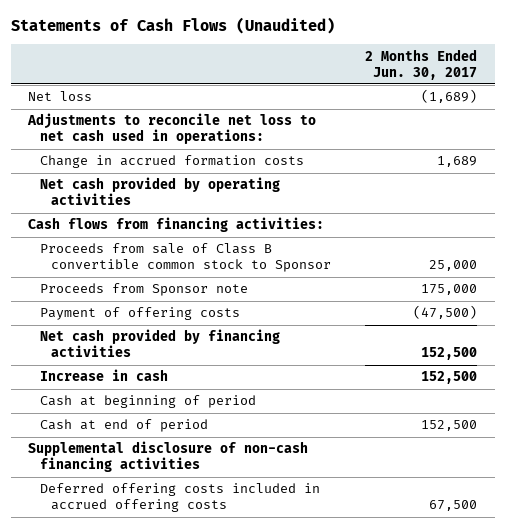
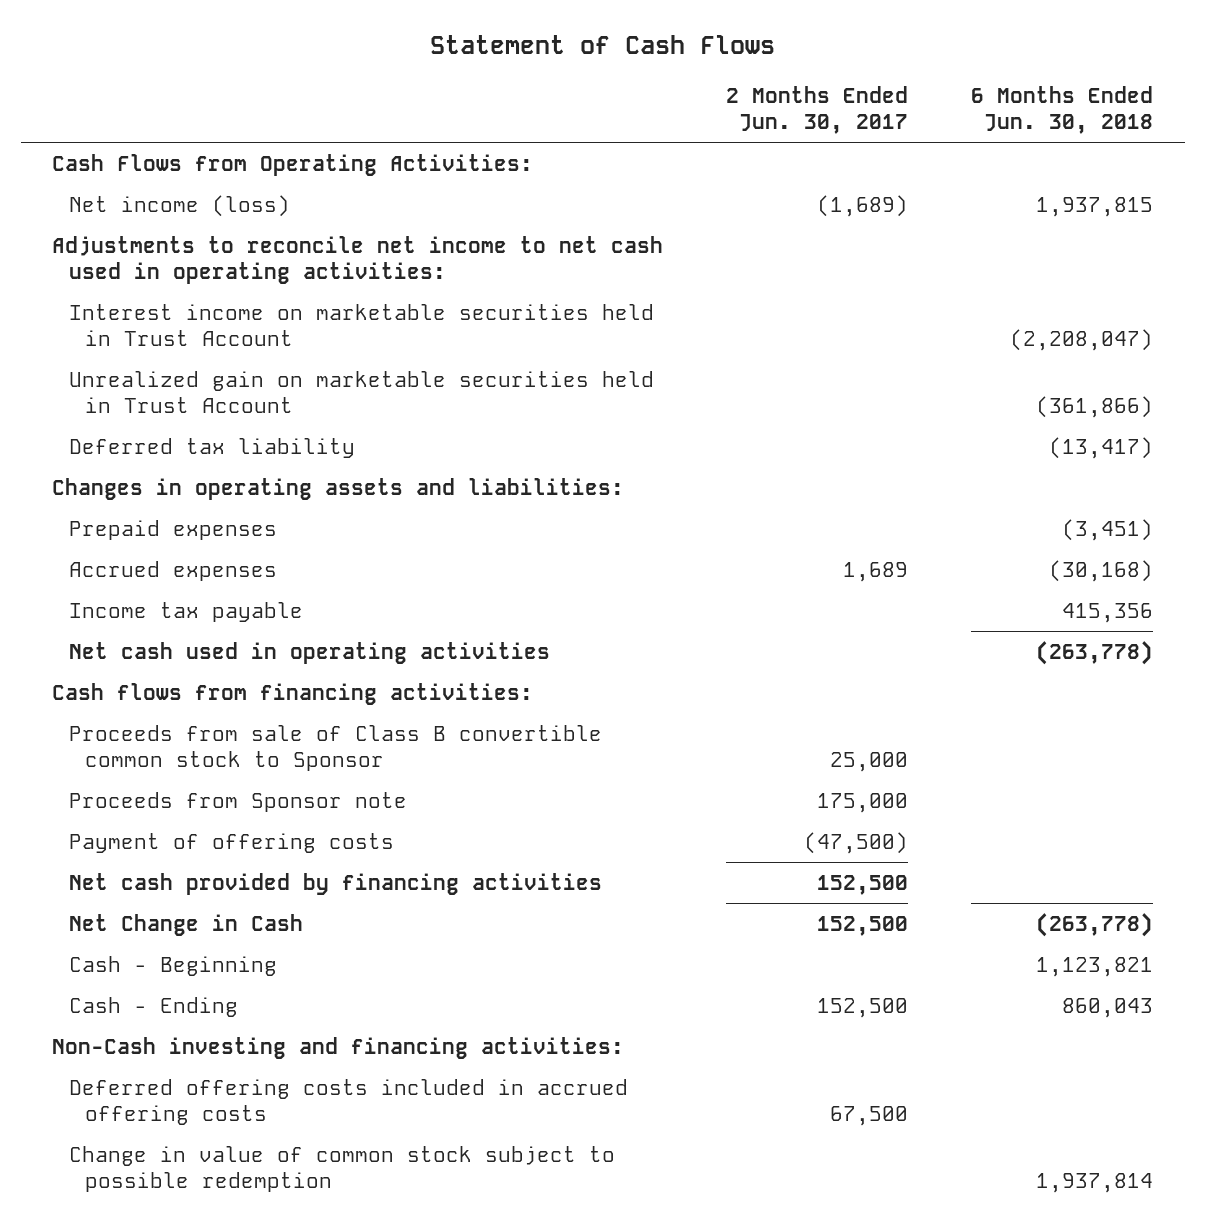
[11,17,336,35] Statements of Cash Flows (Unaudited) -> [429,34,775,54] Statement of Cash Flows
none -> [971,85,1154,135] 6 Months Ended Jun. 30, 2018
none -> [52,153,534,176] Cash Flows from Operating Activities:
[28,91,93,102] Net loss -> [68,194,290,217] Net income (loss)
none -> [52,235,664,284] Adjustments to reconcile net income to net cash used in operating activities:
none -> [68,303,654,346] Interest income on marketable securities held in Trust Account
none -> [68,370,654,413] Unrealized gain on marketable securities held in Trust Account
none -> [68,437,355,458] Deferred tax liability
[27,113,317,145] Adjustments to reconcile net loss to net cash used in operations: -> [52,477,625,500] Changes in operating assets and liabilities:
none -> [68,519,277,540] Prepaid expenses
[39,155,304,169] Change in accrued formation costs -> [68,560,277,581] Accrued expenses
none -> [68,601,303,622] Income tax payable
[39,177,280,206] Net cash provided by operating activities -> [68,641,550,664] Net cash used in operating activities
[28,441,309,473] Supplemental disclosure of non-cash financing activities -> none
[39,369,168,382] Increase in cash -> [68,913,303,936] Net Change in Cash
[39,395,256,409] Cash at beginning of period -> [68,955,277,976] Cash - Beginning
[39,419,208,433] Cash at end of period -> [68,996,238,1017] Cash - Ending
none -> [52,1036,625,1059] Non-Cash investing and financing activities:
none -> [68,1145,615,1192] Change in value of common stock subject to possible redemption

